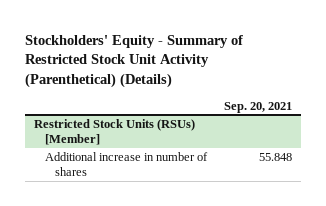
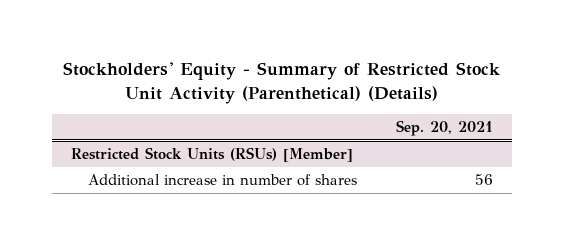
[259,153,293,162] 55.848 -> [474,174,493,186] 56

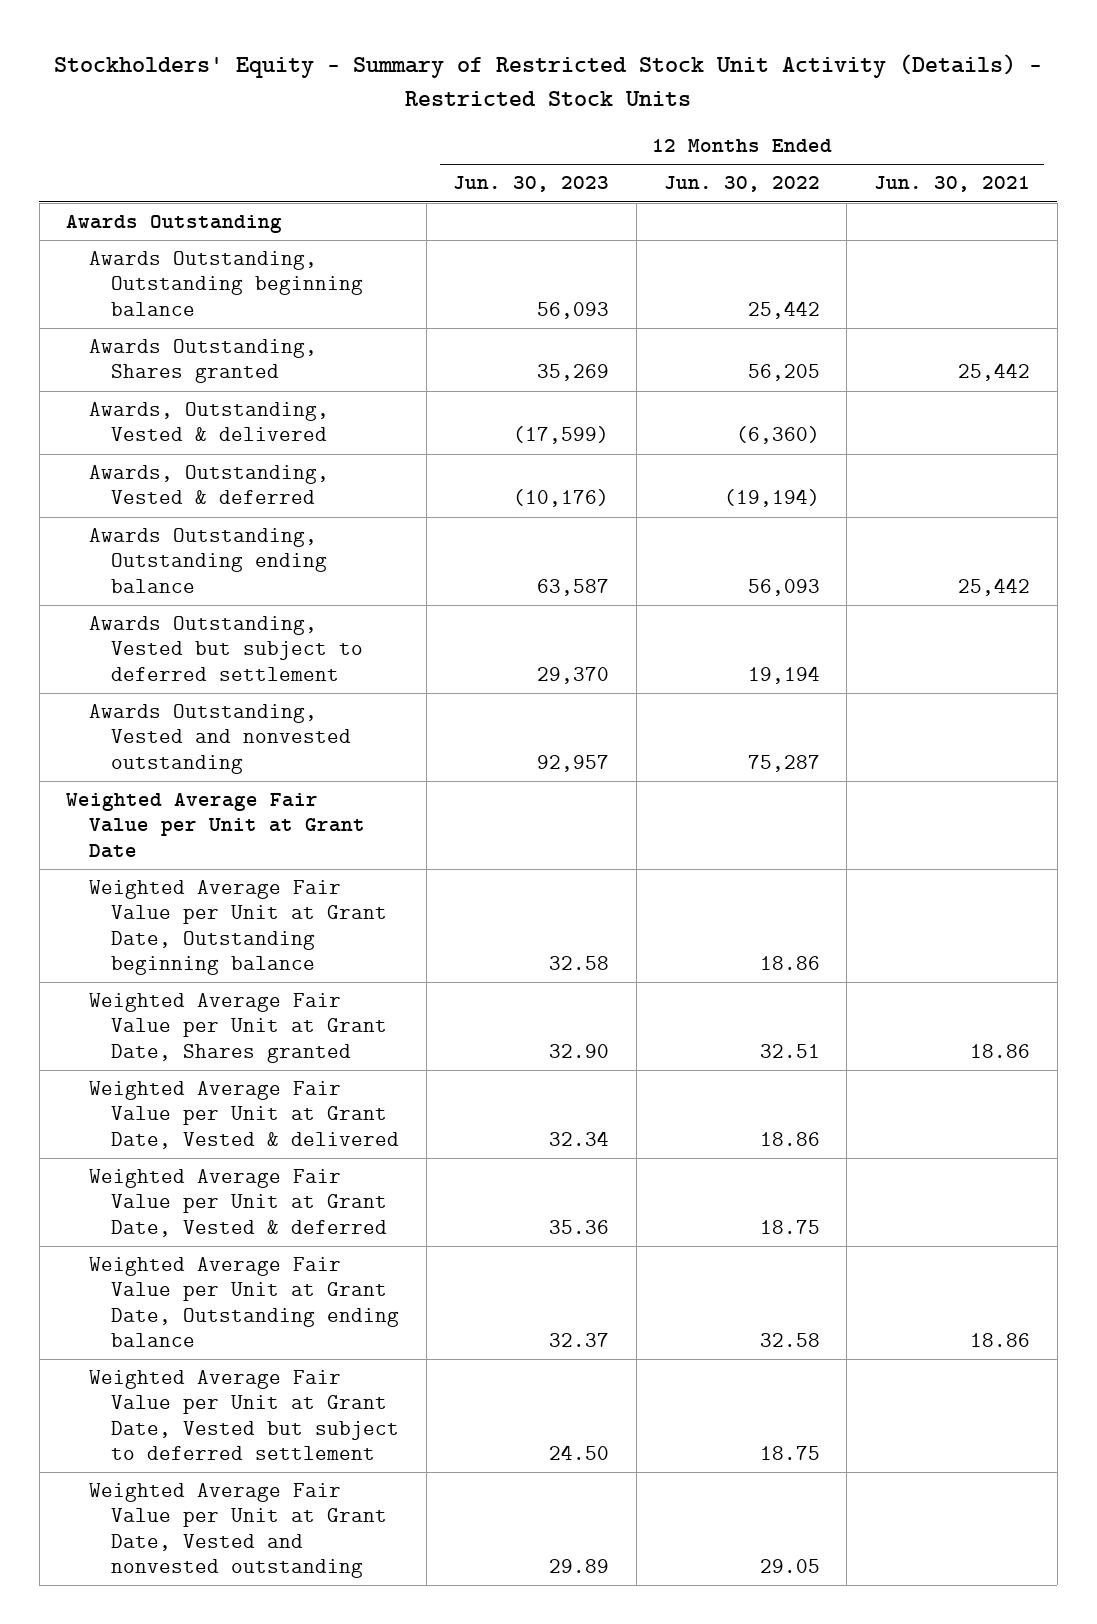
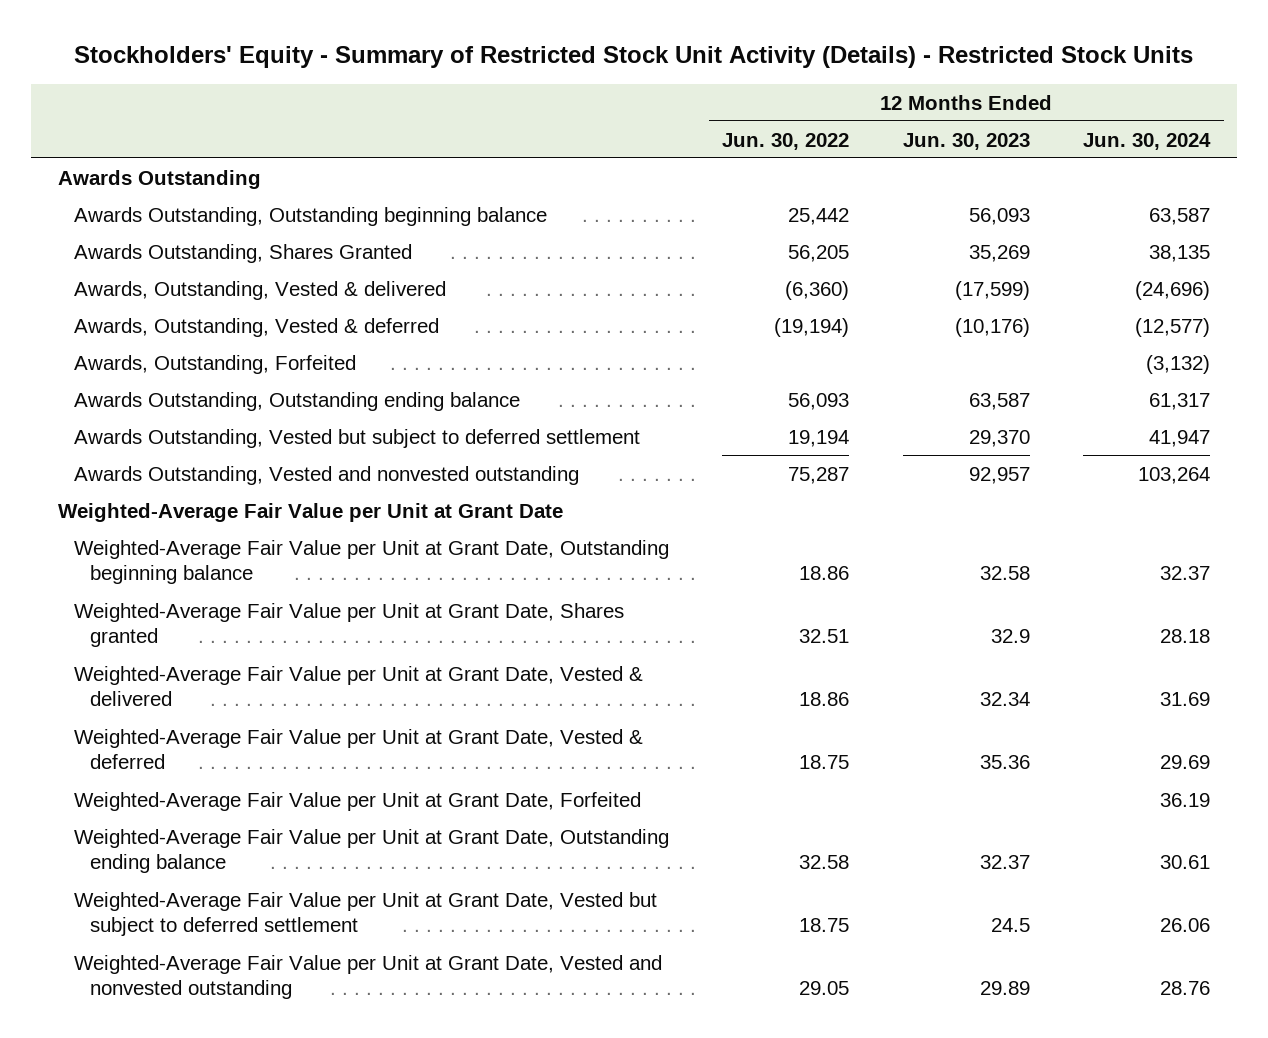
[874,176,1031,193] Jun. 30, 2021 -> none
none -> [1083,132,1212,150] Jun. 30, 2024
[88,339,317,384] Awards Outstanding, Shares granted -> [73,243,412,263] Awards Outstanding, Shares Granted
none -> [73,354,356,374] Awards, Outstanding, Forfeited
[66,793,365,858] Weighted Average Fair Value per Unit at Grant Date -> [57,502,563,522] Weighted-Average Fair Value per Unit at Grant Date
[88,880,387,975] Weighted Average Fair Value per Unit at Grant Date, Outstanding beginning balance -> [73,539,669,585] Weighted-Average Fair Value per Unit at Grant Date, Outstanding beginning balance
[88,993,387,1063] Weighted Average Fair Value per Unit at Grant Date, Shares granted -> [73,602,624,648] Weighted-Average Fair Value per Unit at Grant Date, Shares granted
[549,1043,610,1058] 32.90 -> [990,629,1030,644] 32.9
[88,1081,399,1149] Weighted Average Fair Value per Unit at Grant Date, Vested & delivered -> [73,665,643,707] Weighted-Average Fair Value per Unit at Grant Date, Vested & delivered
[88,1169,387,1237] Weighted Average Fair Value per Unit at Grant Date, Vested & deferred -> [73,728,643,770] Weighted-Average Fair Value per Unit at Grant Date, Vested & deferred
none -> [73,791,641,811] Weighted-Average Fair Value per Unit at Grant Date, Forfeited
[88,1257,399,1347] Weighted Average Fair Value per Unit at Grant Date, Outstanding ending balance -> [73,828,669,874] Weighted-Average Fair Value per Unit at Grant Date, Outstanding ending balance
[88,1370,399,1460] Weighted Average Fair Value per Unit at Grant Date, Vested but subject to deferred settlement -> [73,891,657,937] Weighted-Average Fair Value per Unit at Grant Date, Vested but subject to deferred settlement
[549,1444,610,1460] 24.50 -> [990,918,1030,933] 24.5
[88,1483,387,1578] Weighted Average Fair Value per Unit at Grant Date, Vested and nonvested outstanding -> [73,954,662,1000] Weighted-Average Fair Value per Unit at Grant Date, Vested and nonvested outstanding

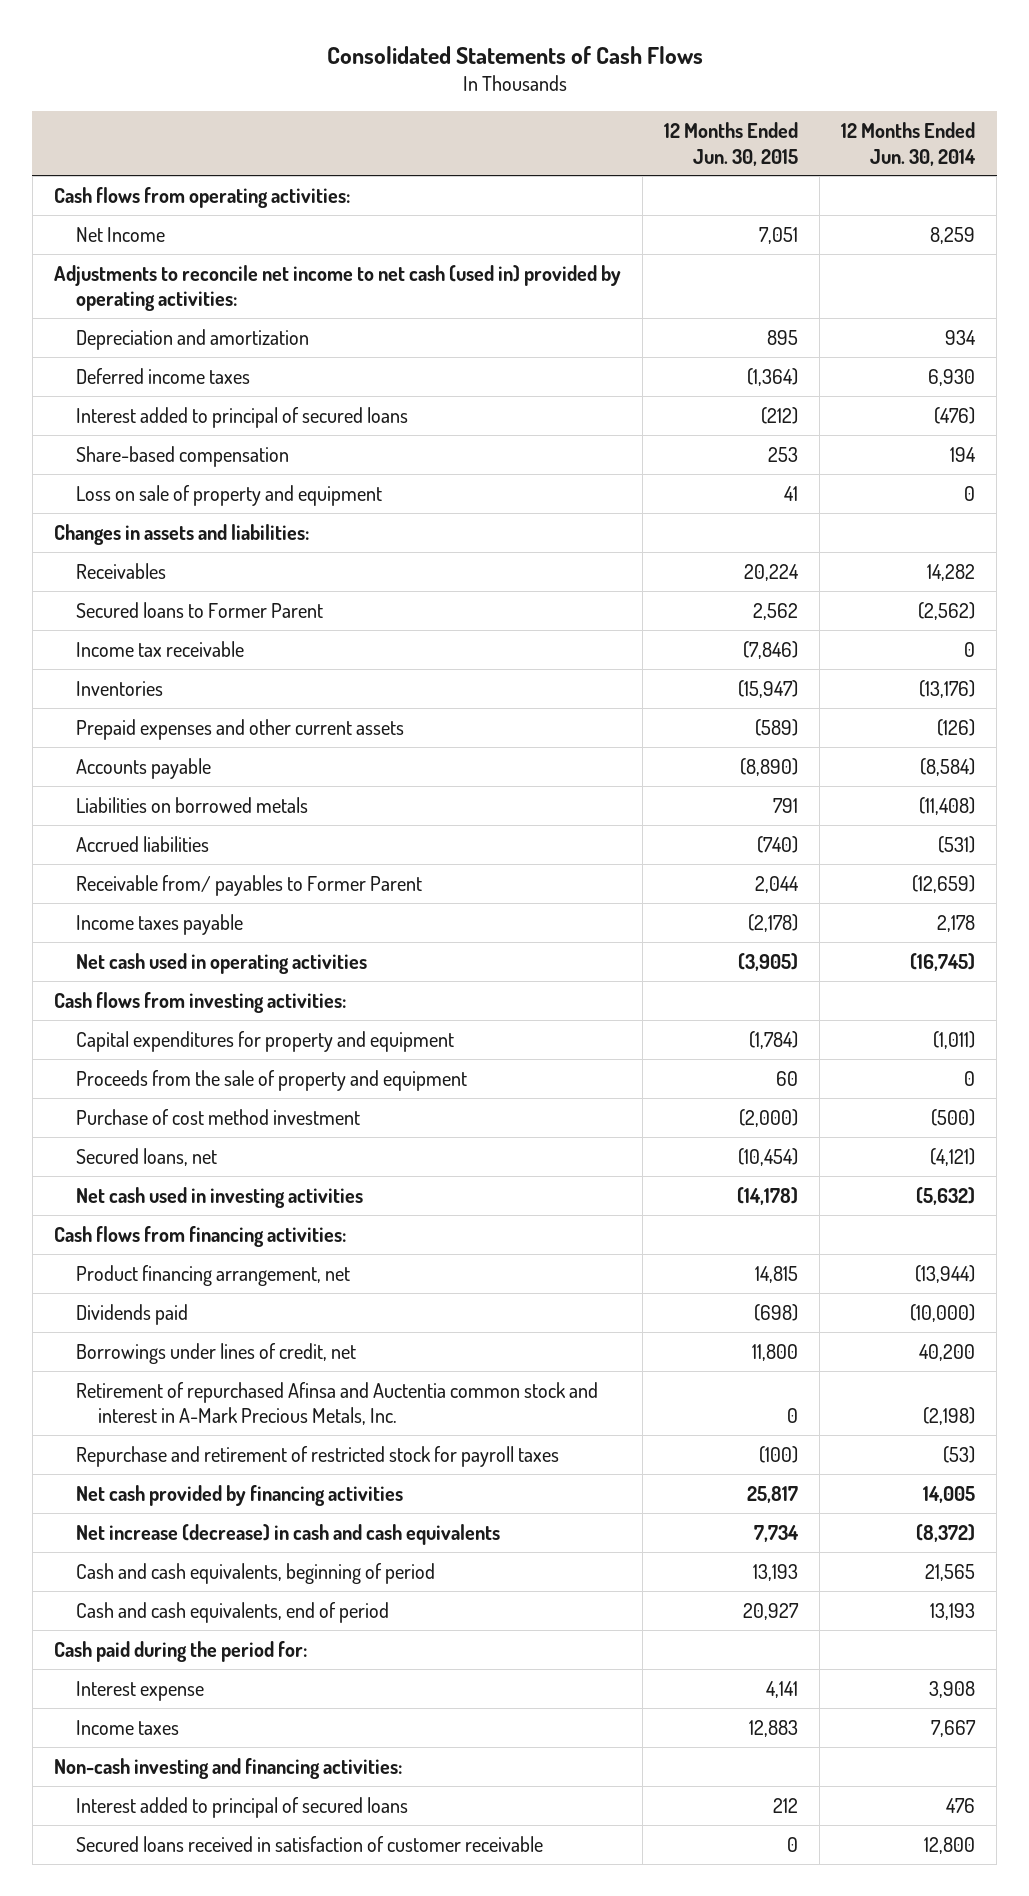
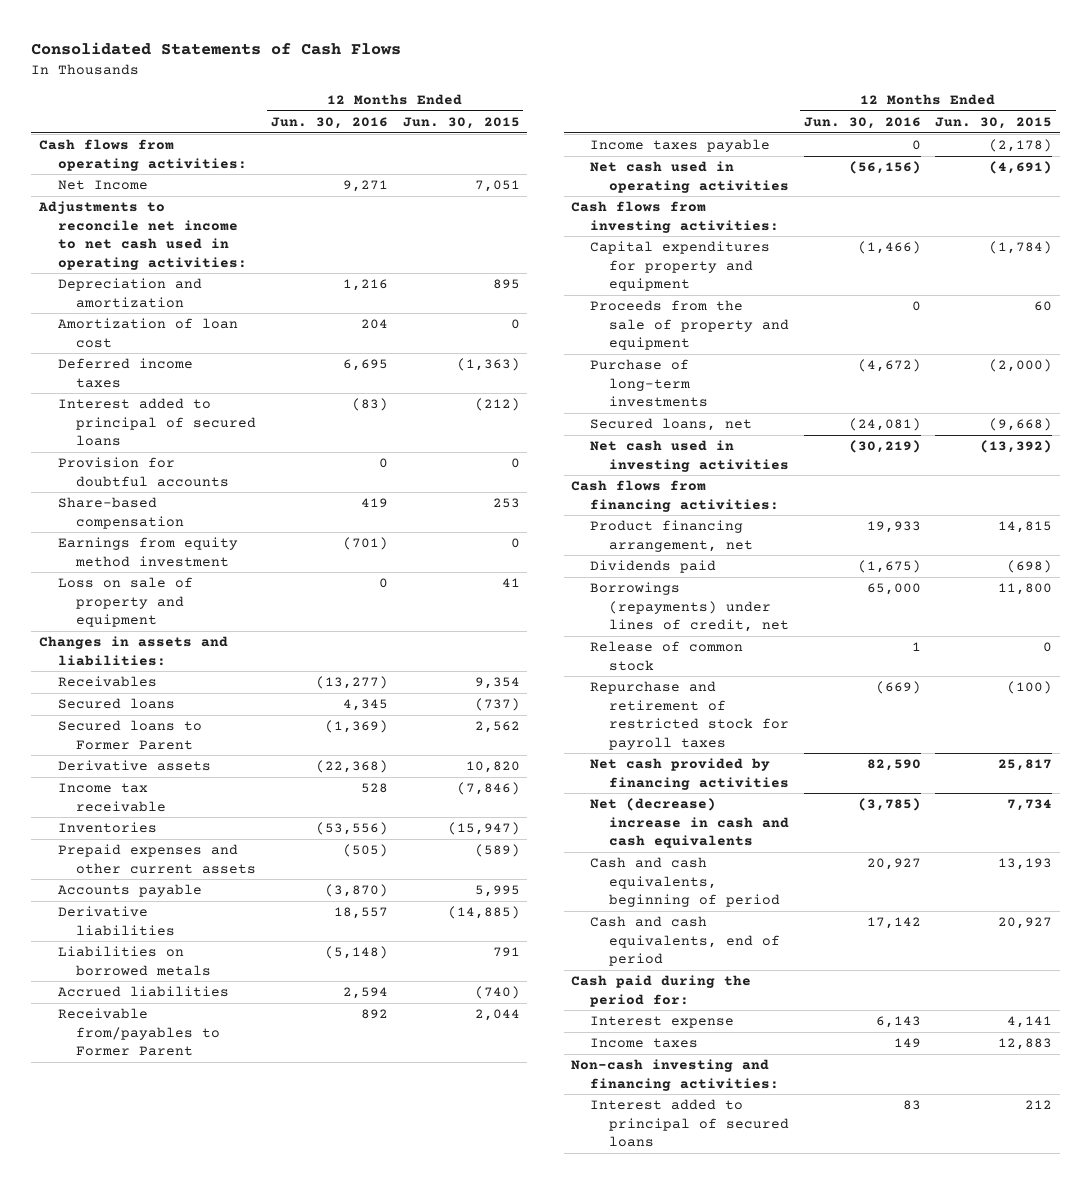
[841,122,977,166] 12 Months Ended Jun. 30, 2014 -> none
none -> [271,117,389,130] Jun. 30, 2016
[53,264,621,312] Adjustments to reconcile net income to net cash (used in) provided by operating activities: -> [37,201,247,270] Adjustments to reconcile net income to net cash used in operating activities:
none -> [57,318,238,348] Amortization of loan cost
[747,367,799,386] (1,364) -> [456,358,520,372] (1,363)
none -> [57,457,230,487] Provision for doubtful accounts
none -> [57,537,238,567] Earnings from equity method investment
[744,563,800,581] 20,224 -> [474,677,520,690] 9,354
none -> [57,698,175,710] Secured loans
none -> [57,760,211,772] Derivative assets
[740,757,799,776] (8,890) -> [474,885,520,898] 5,995
none -> [57,906,176,936] Derivative liabilities
[75,874,422,896] Receivable from/ payables to Former Parent -> [57,1008,221,1057] Receivable from/payables to Former Parent
[738,952,799,971] (3,905) -> [989,161,1053,175] (4,691)
[75,1108,360,1125] Purchase of cost method investment -> [590,359,708,408] Purchase of long-term investments
[738,1147,799,1166] (10,454) -> [989,418,1053,432] (9,668)
[737,1186,799,1205] (14,178) -> [980,440,1053,454] (13,392)
[75,1381,598,1426] Retirement of repurchased Afinsa and Auctentia common stock and interest in A-Mark Precious Metals, Inc. -> none
[75,1342,356,1364] Borrowings under lines of credit, net -> [590,582,789,633] Borrowings (repayments) under lines of credit, net
none -> [590,641,744,671] Release of common stock
[75,1523,500,1545] Net increase (decrease) in cash and cash equivalents -> [590,798,789,849] Net (decrease) increase in cash and cash equivalents
[75,1835,543,1852] Secured loans received in satisfaction of customer receivable -> none

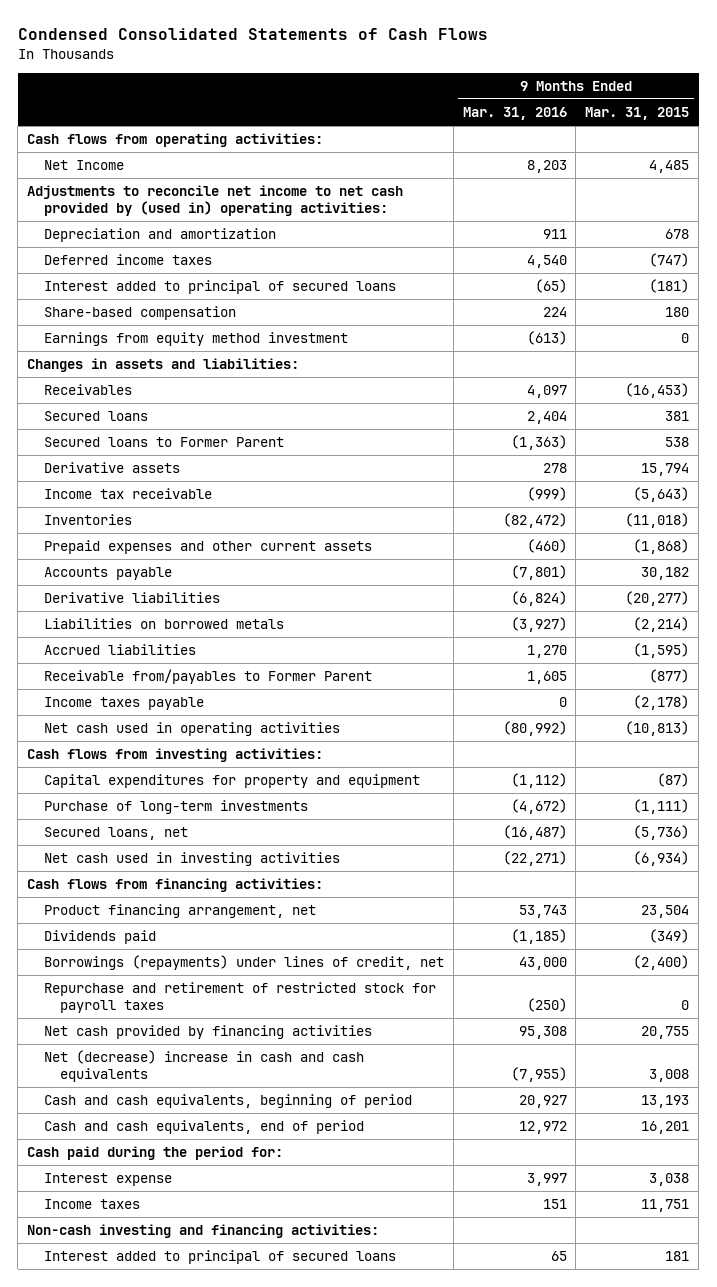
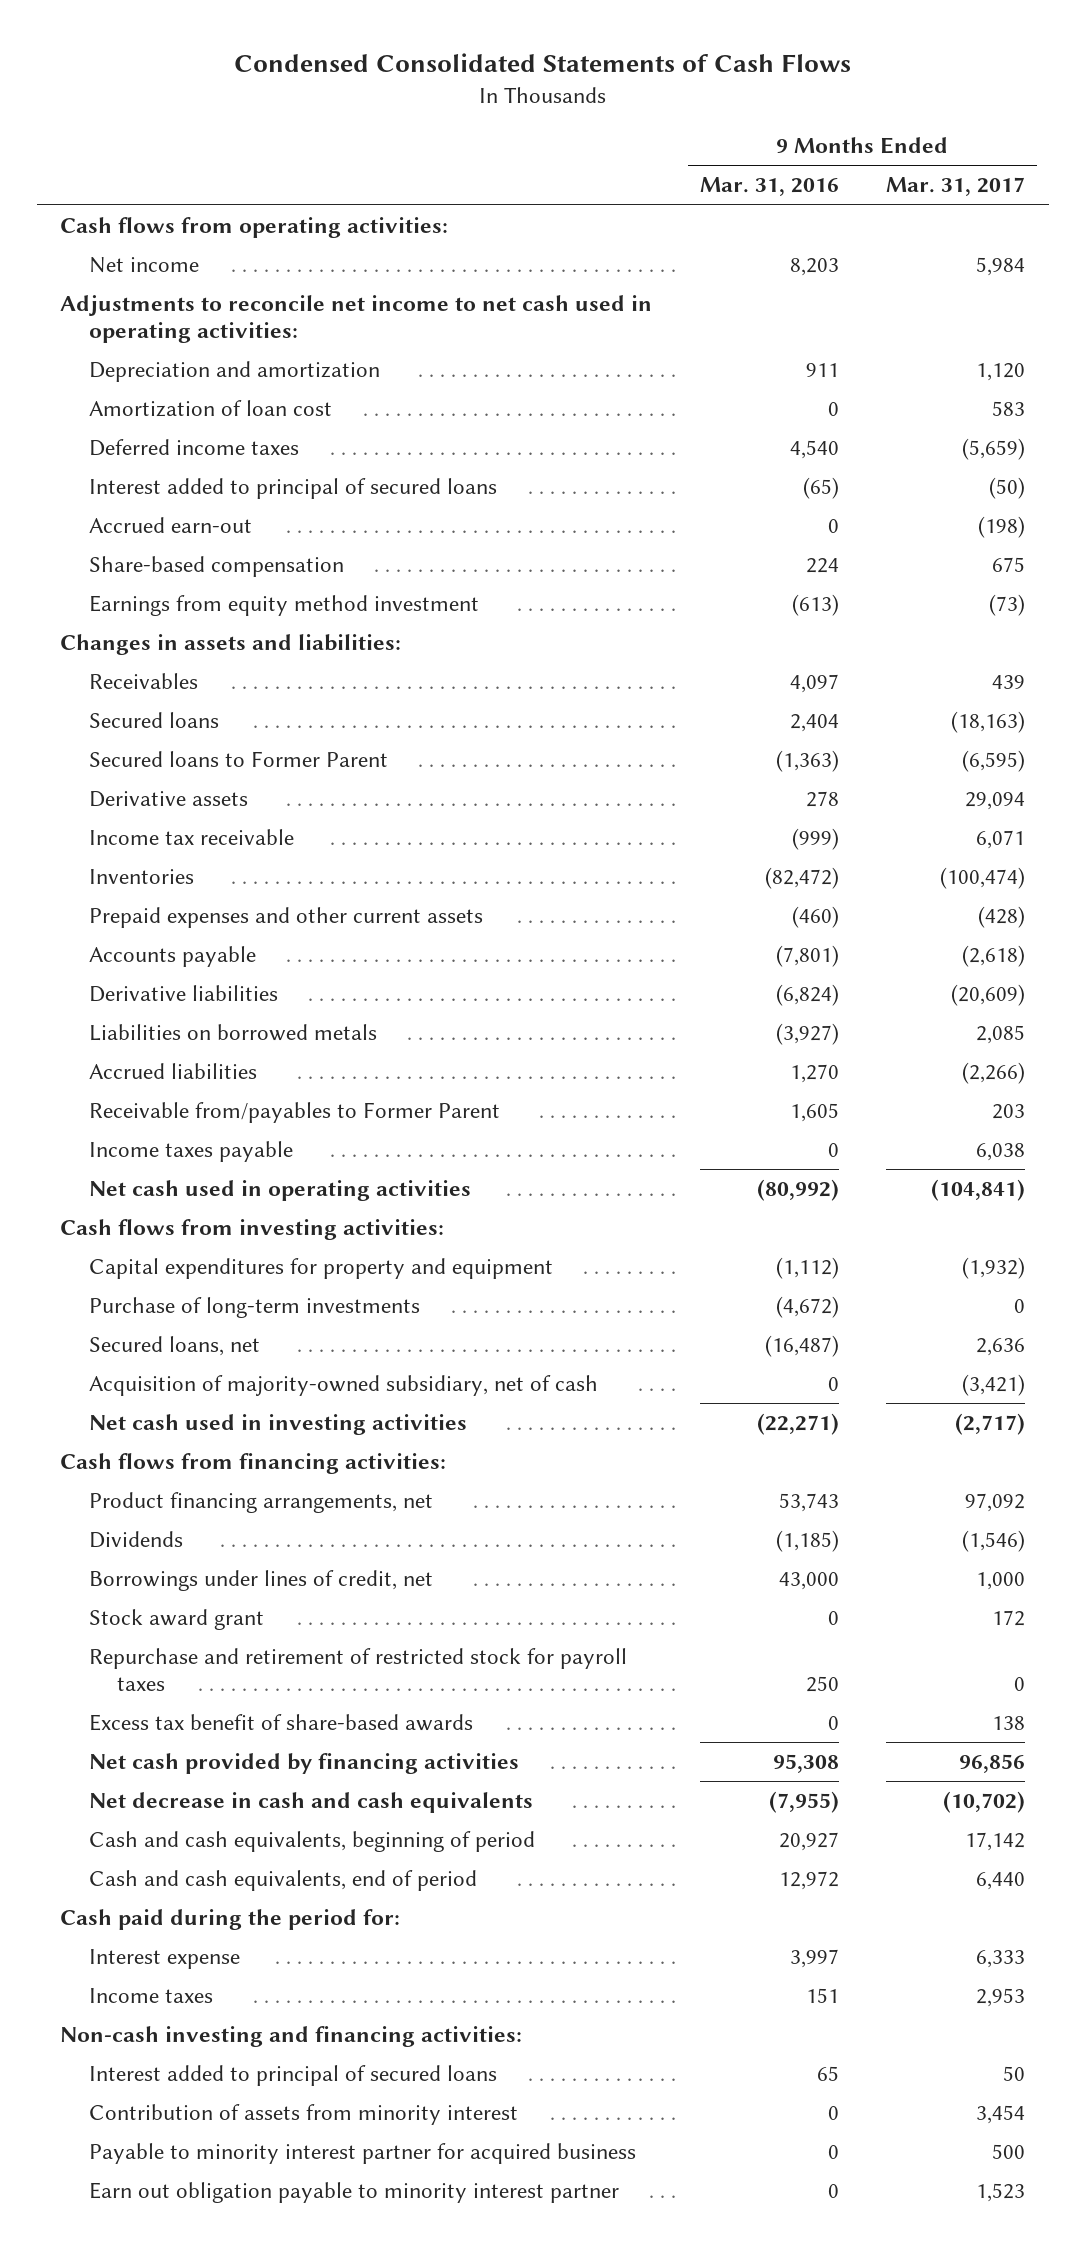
[585,107,690,121] Mar. 31, 2015 -> none
none -> [886,177,1026,197] Mar. 31, 2017
[43,160,124,171] Net Income -> [88,257,199,274] Net income
[27,185,404,217] Adjustments to reconcile net income to net cash provided by (used in) operating activities: -> [60,295,653,344] Adjustments to reconcile net income to net cash used in operating activities:
none -> [88,400,332,418] Amortization of loan cost
none -> [88,517,252,534] Accrued earn-out
none -> [88,1375,598,1397] Acquisition of majority-owned subsidiary, net of cash
[43,904,316,919] Product financing arrangement, net -> [88,1492,433,1514] Product financing arrangements, net
[43,930,156,945] Dividends paid -> [88,1531,183,1549] Dividends
[43,955,444,971] Borrowings (repayments) under lines of credit, net -> [88,1570,433,1592] Borrowings under lines of credit, net
none -> [88,1609,264,1631] Stock award grant
[526,998,567,1013] (250) -> [805,1676,839,1693] 250
none -> [88,1714,473,1732] Excess tax benefit of share-based awards
[43,1050,364,1083] Net (decrease) increase in cash and cash equivalents -> [88,1792,533,1814] Net decrease in cash and cash equivalents
none -> [88,2104,518,2126] Contribution of assets from minority interest
none -> [88,2143,636,2165] Payable to minority interest partner for acquired business
none -> [88,2182,619,2204] Earn out obligation payable to minority interest partner

